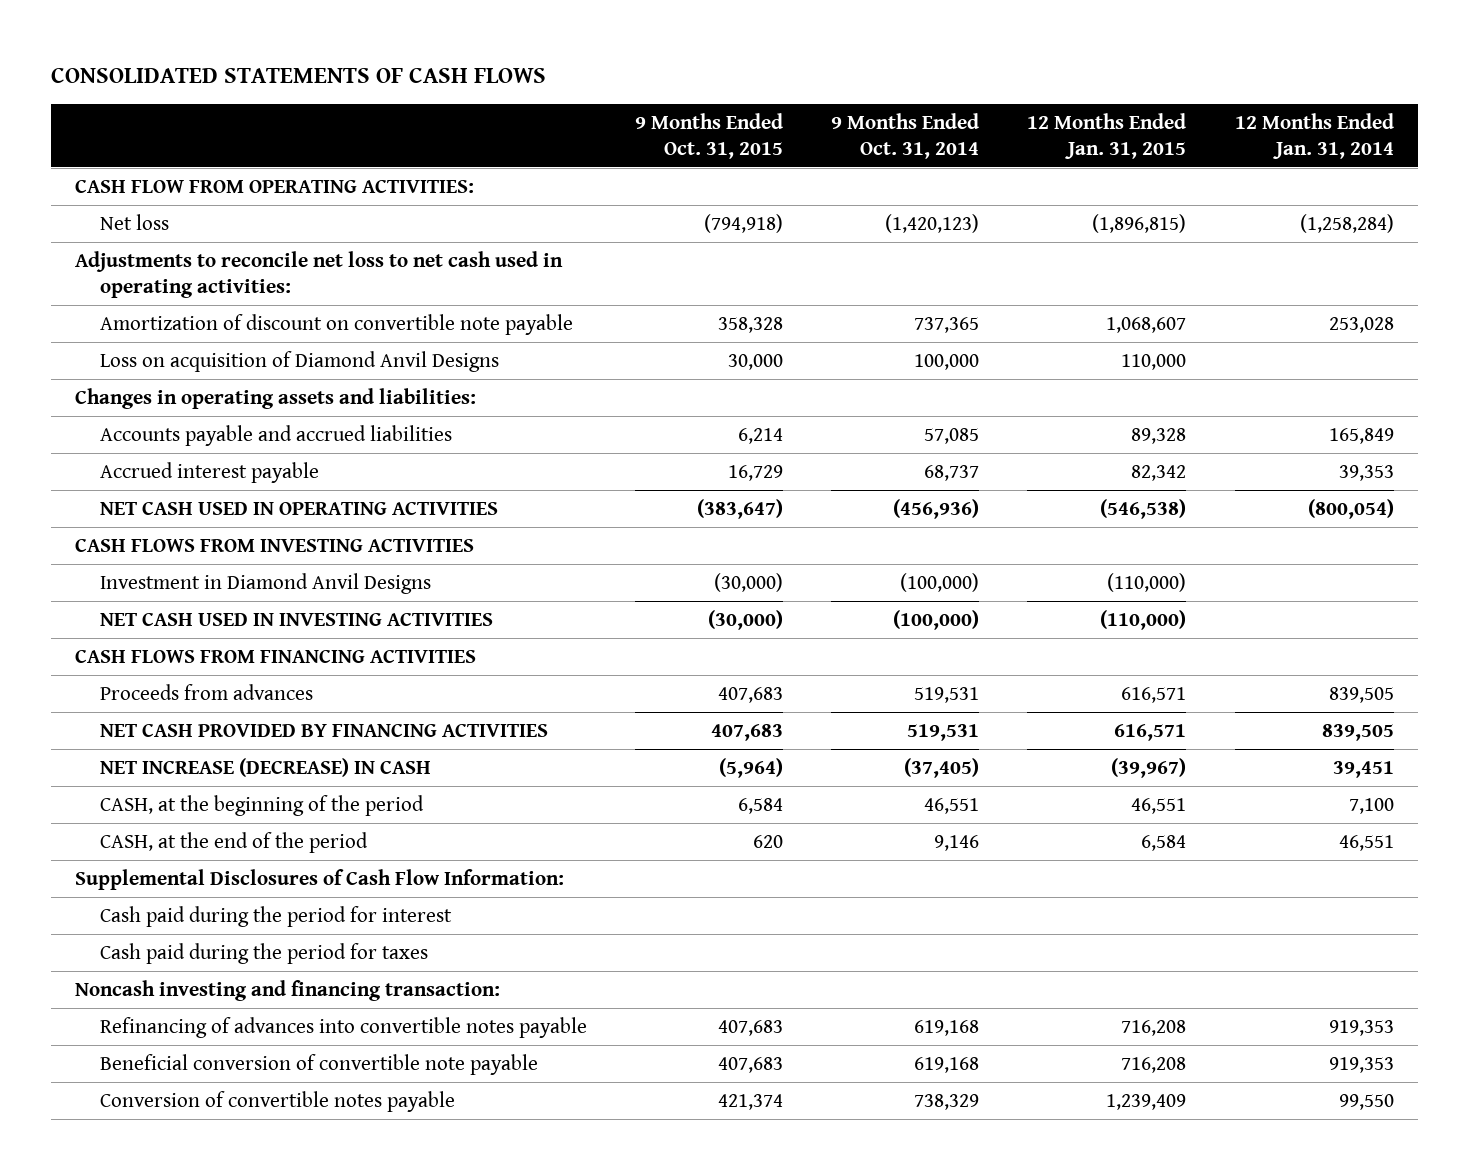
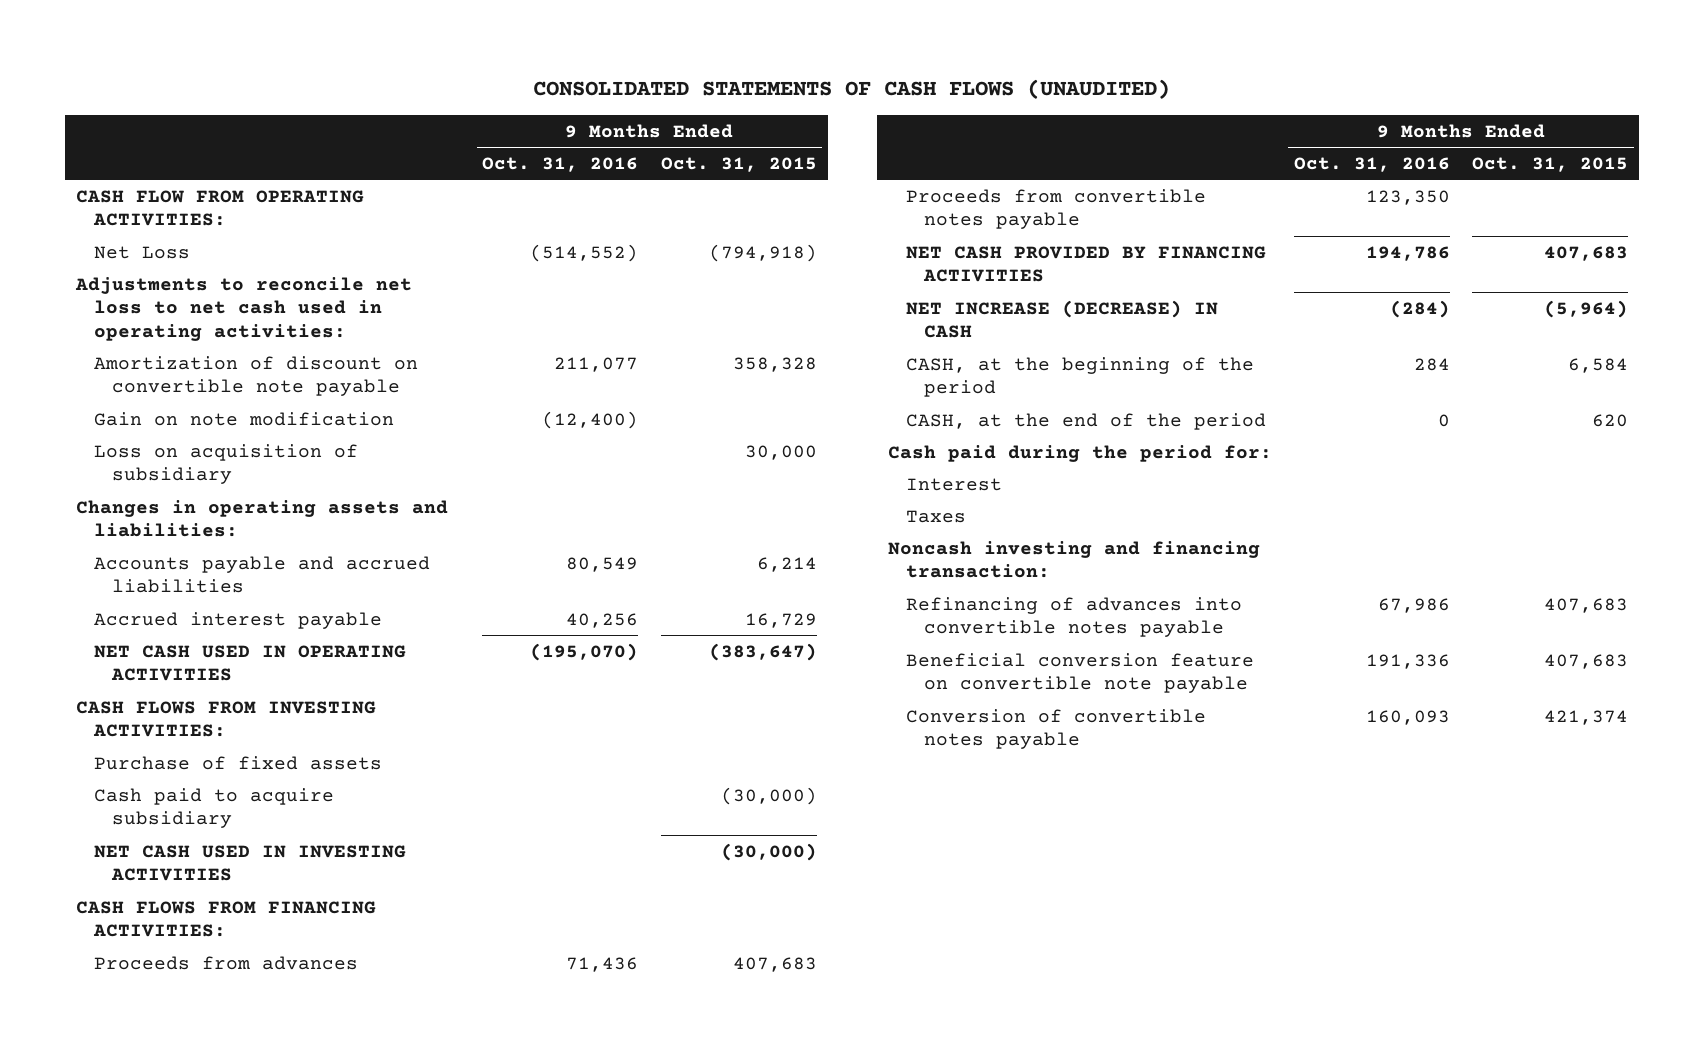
[51,68,547,84] CONSOLIDATED STATEMENTS OF CASH FLOWS -> [533,79,1171,100] CONSOLIDATED STATEMENTS OF CASH FLOWS (UNAUDITED)
[831,112,980,159] 9 Months Ended Oct. 31, 2014 -> none
[1027,112,1187,159] 12 Months Ended Jan. 31, 2015 -> none
[1234,112,1394,159] 12 Months Ended Jan. 31, 2014 -> none
none -> [482,156,639,172] Oct. 31, 2016
[99,213,169,230] Net loss -> [94,245,191,259] Net Loss
none -> [94,411,395,426] Gain on note modification
[99,350,499,372] Loss on acquisition of Diamond Anvil Designs -> [94,443,359,485] Loss on acquisition of subsidiary
[75,538,475,552] CASH FLOWS FROM INVESTING ACTIVITIES -> [76,700,377,738] CASH FLOWS FROM INVESTING ACTIVITIES:
none -> [94,755,383,770] Purchase of fixed assets
[99,572,431,594] Investment in Diamond Anvil Designs -> [94,787,335,829] Cash paid to acquire subsidiary
[75,649,477,663] CASH FLOWS FROM FINANCING ACTIVITIES -> [76,900,377,938] CASH FLOWS FROM FINANCING ACTIVITIES:
none -> [905,188,1206,230] Proceeds from convertible notes payable
[99,942,428,964] Cash paid during the period for taxes -> none
[75,868,565,890] Supplemental Disclosures of Cash Flow Information: -> [887,444,1272,462] Cash paid during the period for:
[99,905,452,927] Cash paid during the period for interest -> [905,477,1002,491] Interest
none -> [905,509,966,523] Taxes
[99,1053,538,1075] Beneficial conversion of convertible note payable -> [905,652,1254,694] Beneficial conversion feature on convertible note payable

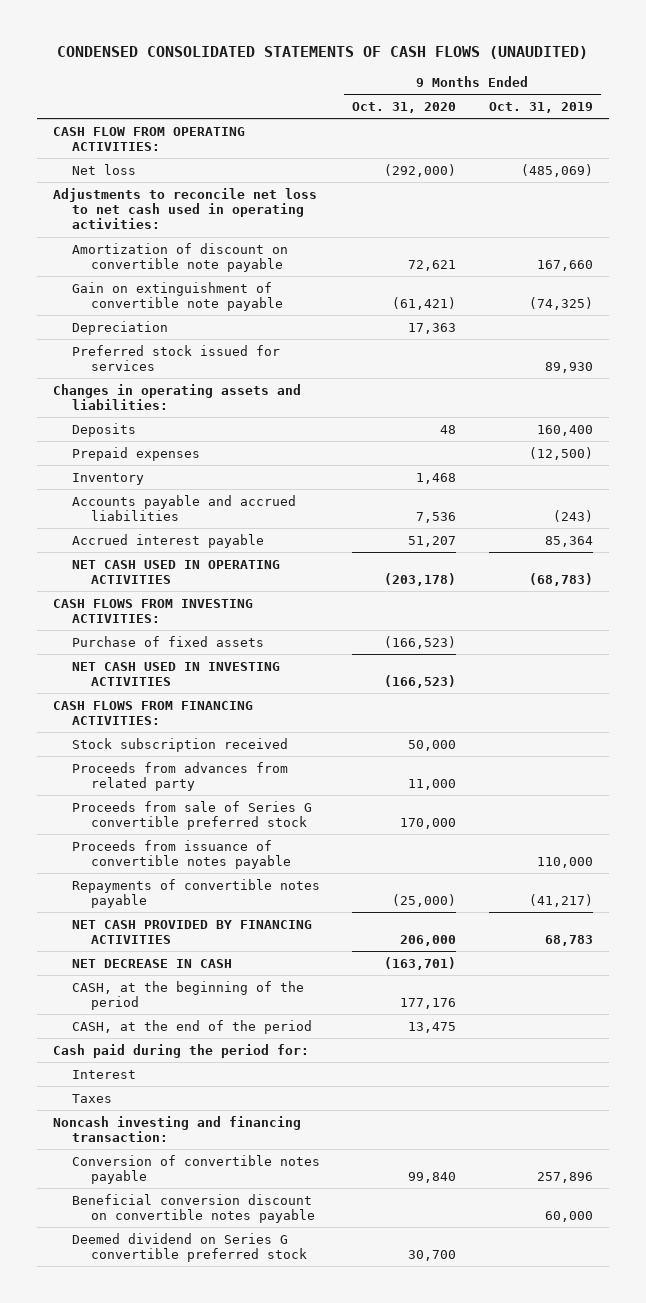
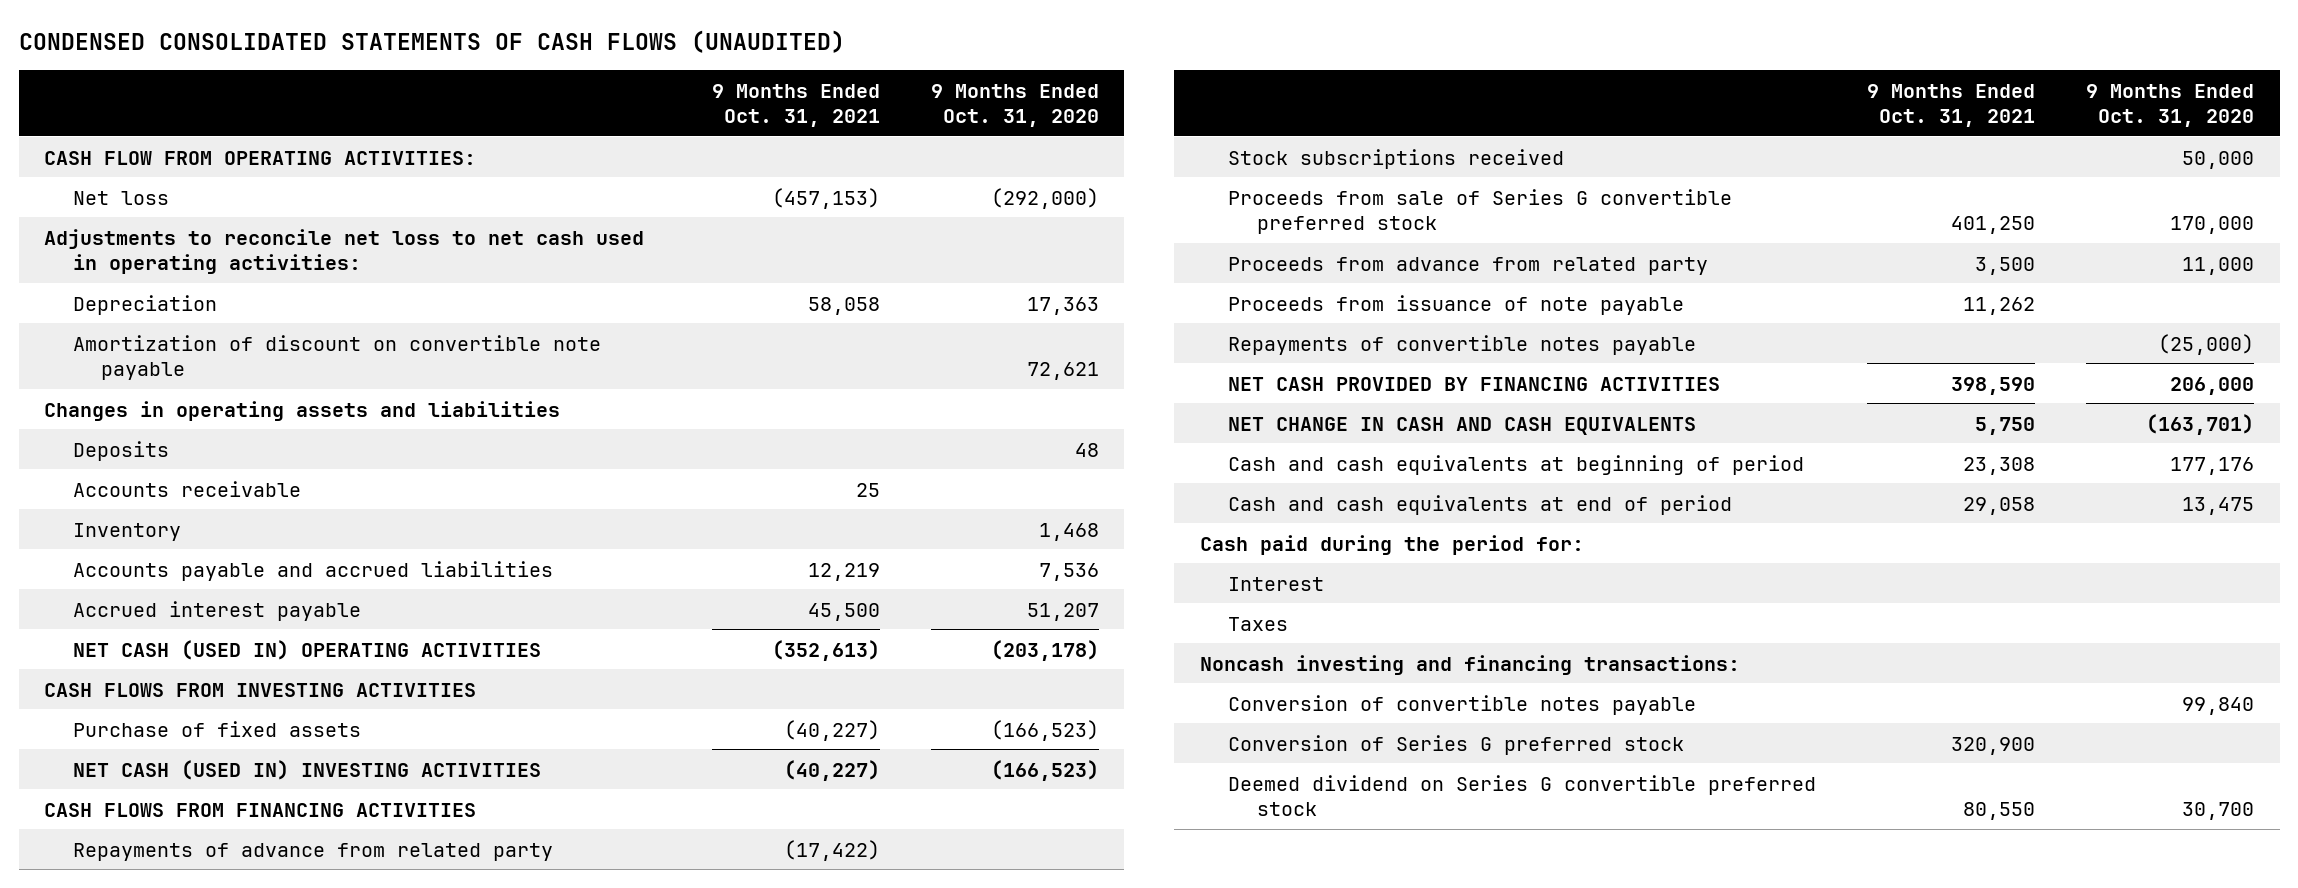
[488,102,593,114] Oct. 31, 2019 -> none
none -> [711,83,880,128] 9 Months Ended Oct. 31, 2021
[72,281,284,312] Gain on extinguishment of convertible note payable -> none
[72,344,281,372] Preferred stock issued for services -> none
[72,242,289,273] Amortization of discount on convertible note payable -> [72,334,601,380] Amortization of discount on convertible note payable
[53,383,302,411] Changes in operating assets and liabilities: -> [44,400,561,421] Changes in operating assets and liabilities
[72,446,201,461] Prepaid expenses -> none
none -> [72,480,301,497] Accounts receivable
[72,559,281,585] NET CASH USED IN OPERATING ACTIVITIES -> [72,639,541,660] NET CASH (USED IN) OPERATING ACTIVITIES
[53,598,254,624] CASH FLOWS FROM INVESTING ACTIVITIES: -> [44,682,477,697] CASH FLOWS FROM INVESTING ACTIVITIES
[72,761,289,792] Proceeds from advances from related party -> none
[72,661,281,687] NET CASH USED IN INVESTING ACTIVITIES -> [72,759,541,780] NET CASH (USED IN) INVESTING ACTIVITIES
[53,700,254,726] CASH FLOWS FROM FINANCING ACTIVITIES: -> [44,802,477,817] CASH FLOWS FROM FINANCING ACTIVITIES
none -> [72,842,553,861] Repayments of advance from related party
[72,737,289,752] Stock subscription received -> [1228,148,1565,169] Stock subscriptions received
none -> [1228,256,1709,275] Proceeds from advance from related party
[72,839,292,870] Proceeds from issuance of convertible notes payable -> [1228,294,1685,315] Proceeds from issuance of note payable
[72,958,233,968] NET DECREASE IN CASH -> [1228,416,1697,435] NET CHANGE IN CASH AND CASH EQUIVALENTS
[72,980,305,1011] CASH, at the beginning of the period -> [1228,454,1805,475] Cash and cash equivalents at beginning of period
[72,1019,313,1034] CASH, at the end of the period -> [1228,494,1733,515] Cash and cash equivalents at end of period
[53,1115,302,1143] Noncash investing and financing transaction: -> [1199,654,1740,675] Noncash investing and financing transactions:
[72,1193,316,1224] Beneficial conversion discount on convertible notes payable -> none
none -> [1228,734,1685,755] Conversion of Series G preferred stock

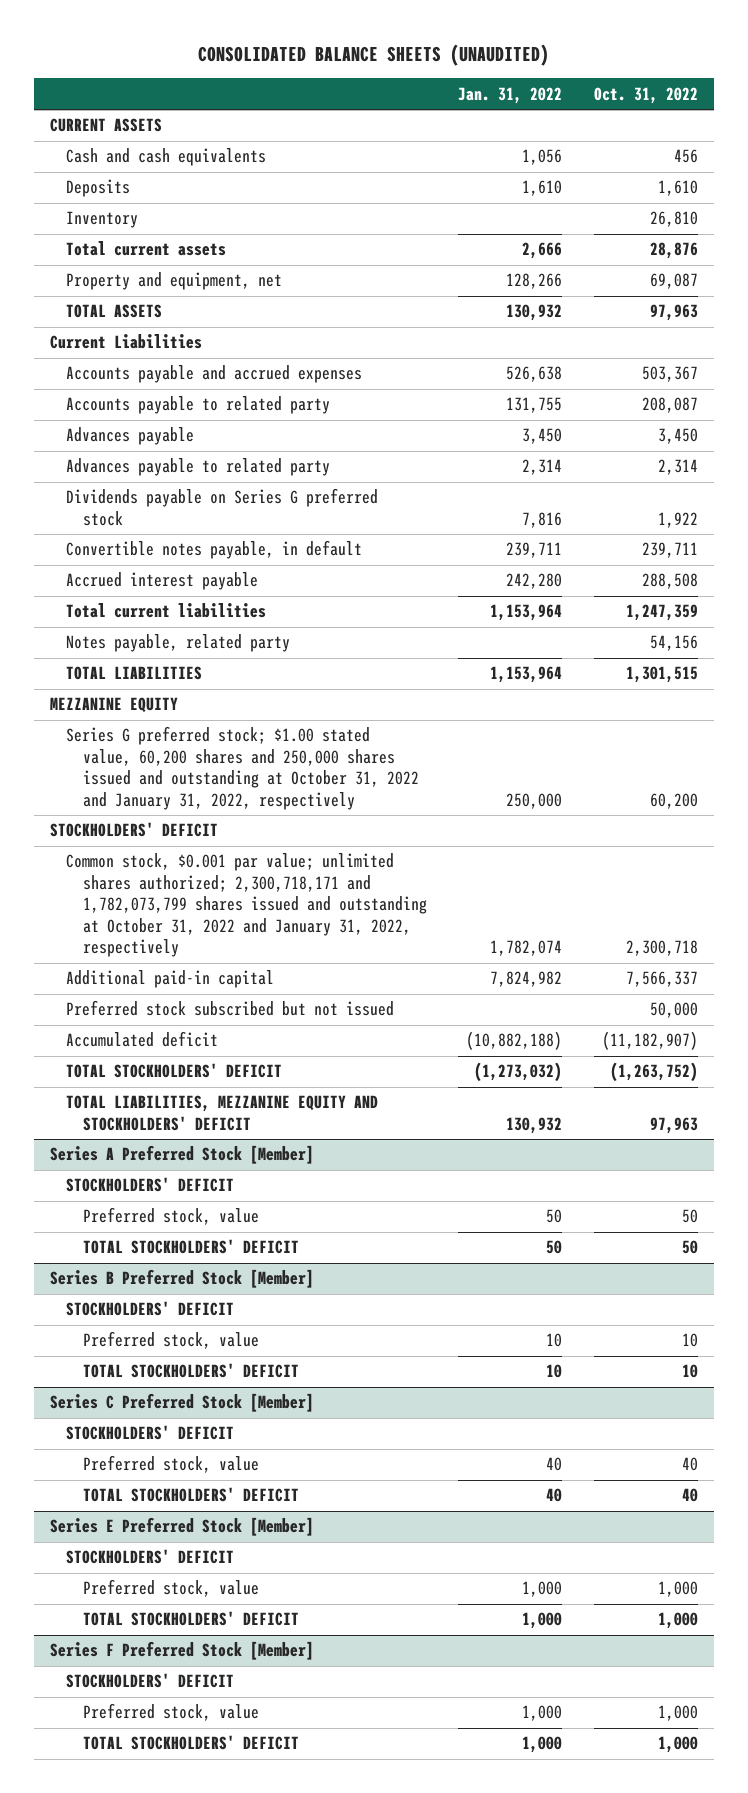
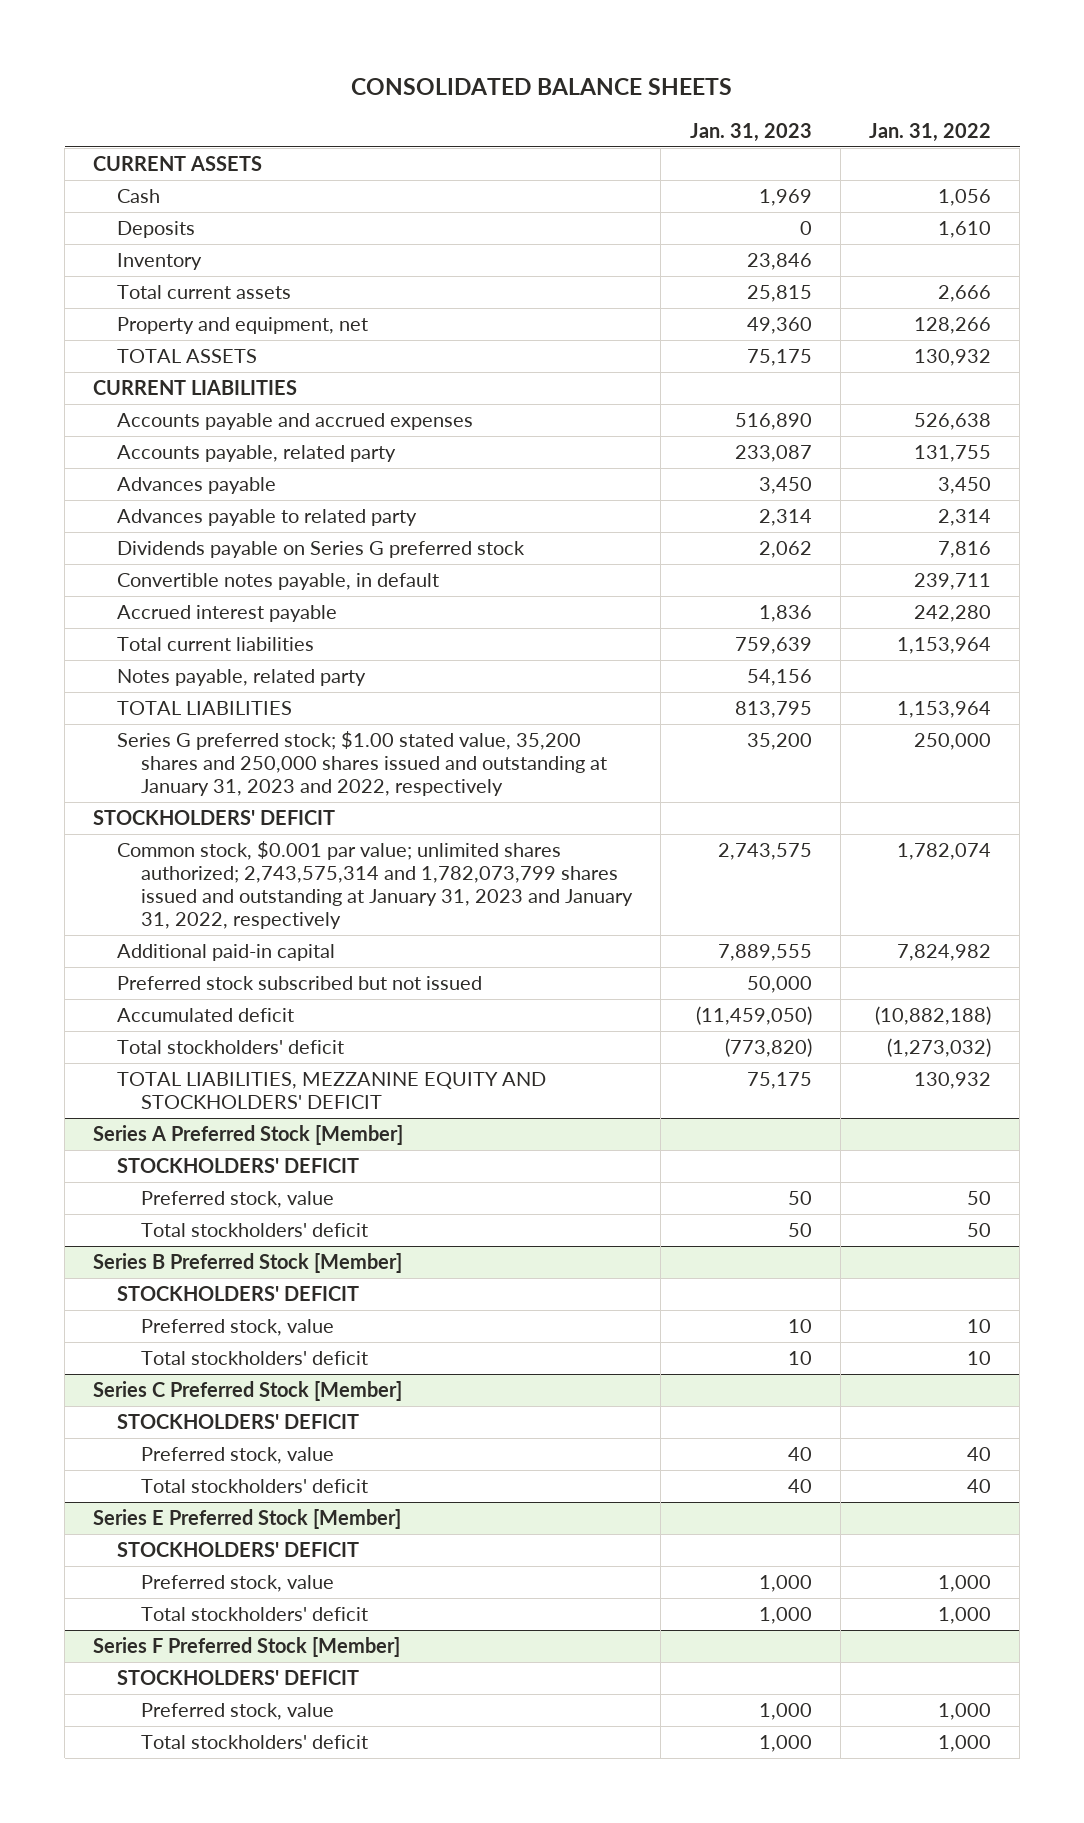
[198,44,550,67] CONSOLIDATED BALANCE SHEETS (UNAUDITED) -> [351,78,733,96] CONSOLIDATED BALANCE SHEETS
[594,86,699,104] Oct. 31, 2022 -> none
none -> [689,122,812,142] Jan. 31, 2023
[66,148,267,167] Cash and cash equivalents -> [117,188,161,203] Cash
[50,334,203,350] Current Liabilities -> [93,379,298,395] CURRENT LIABILITIES
[66,396,331,415] Accounts payable to related party -> [117,444,397,462] Accounts payable, related party
[50,697,179,714] MEZZANINE EQUITY -> none
[66,726,419,810] Series G preferred stock; $1.00 stated value, 60,200 shares and 250,000 shares issued and outstanding at October 31, 2022 and January 31, 2022, respectively -> [117,730,608,796] Series G preferred stock; $1.00 stated value, 35,200 shares and 250,000 shares issued and outstanding at January 31, 2023 and 2022, respectively
[66,853,427,958] Common stock, $0.001 par value; unlimited shares authorized; 2,300,718,171 and 1,782,073,799 shares issued and outstanding at October 31, 2022 and January 31, 2022, respectively -> [117,840,634,929] Common stock, $0.001 par value; unlimited shares authorized; 2,743,575,314 and 1,782,073,799 shares issued and outstanding at January 31, 2023 and January 31, 2022, respectively
[66,1063,283,1079] TOTAL STOCKHOLDERS' DEFICIT -> [117,1039,345,1054] Total stockholders' deficit
[82,1239,299,1255] TOTAL STOCKHOLDERS' DEFICIT -> [141,1222,369,1237] Total stockholders' deficit
[82,1363,299,1379] TOTAL STOCKHOLDERS' DEFICIT -> [141,1350,369,1365] Total stockholders' deficit
[82,1487,299,1503] TOTAL STOCKHOLDERS' DEFICIT -> [141,1478,369,1493] Total stockholders' deficit
[82,1611,299,1627] TOTAL STOCKHOLDERS' DEFICIT -> [141,1606,369,1621] Total stockholders' deficit
[82,1735,299,1751] TOTAL STOCKHOLDERS' DEFICIT -> [141,1734,369,1749] Total stockholders' deficit

